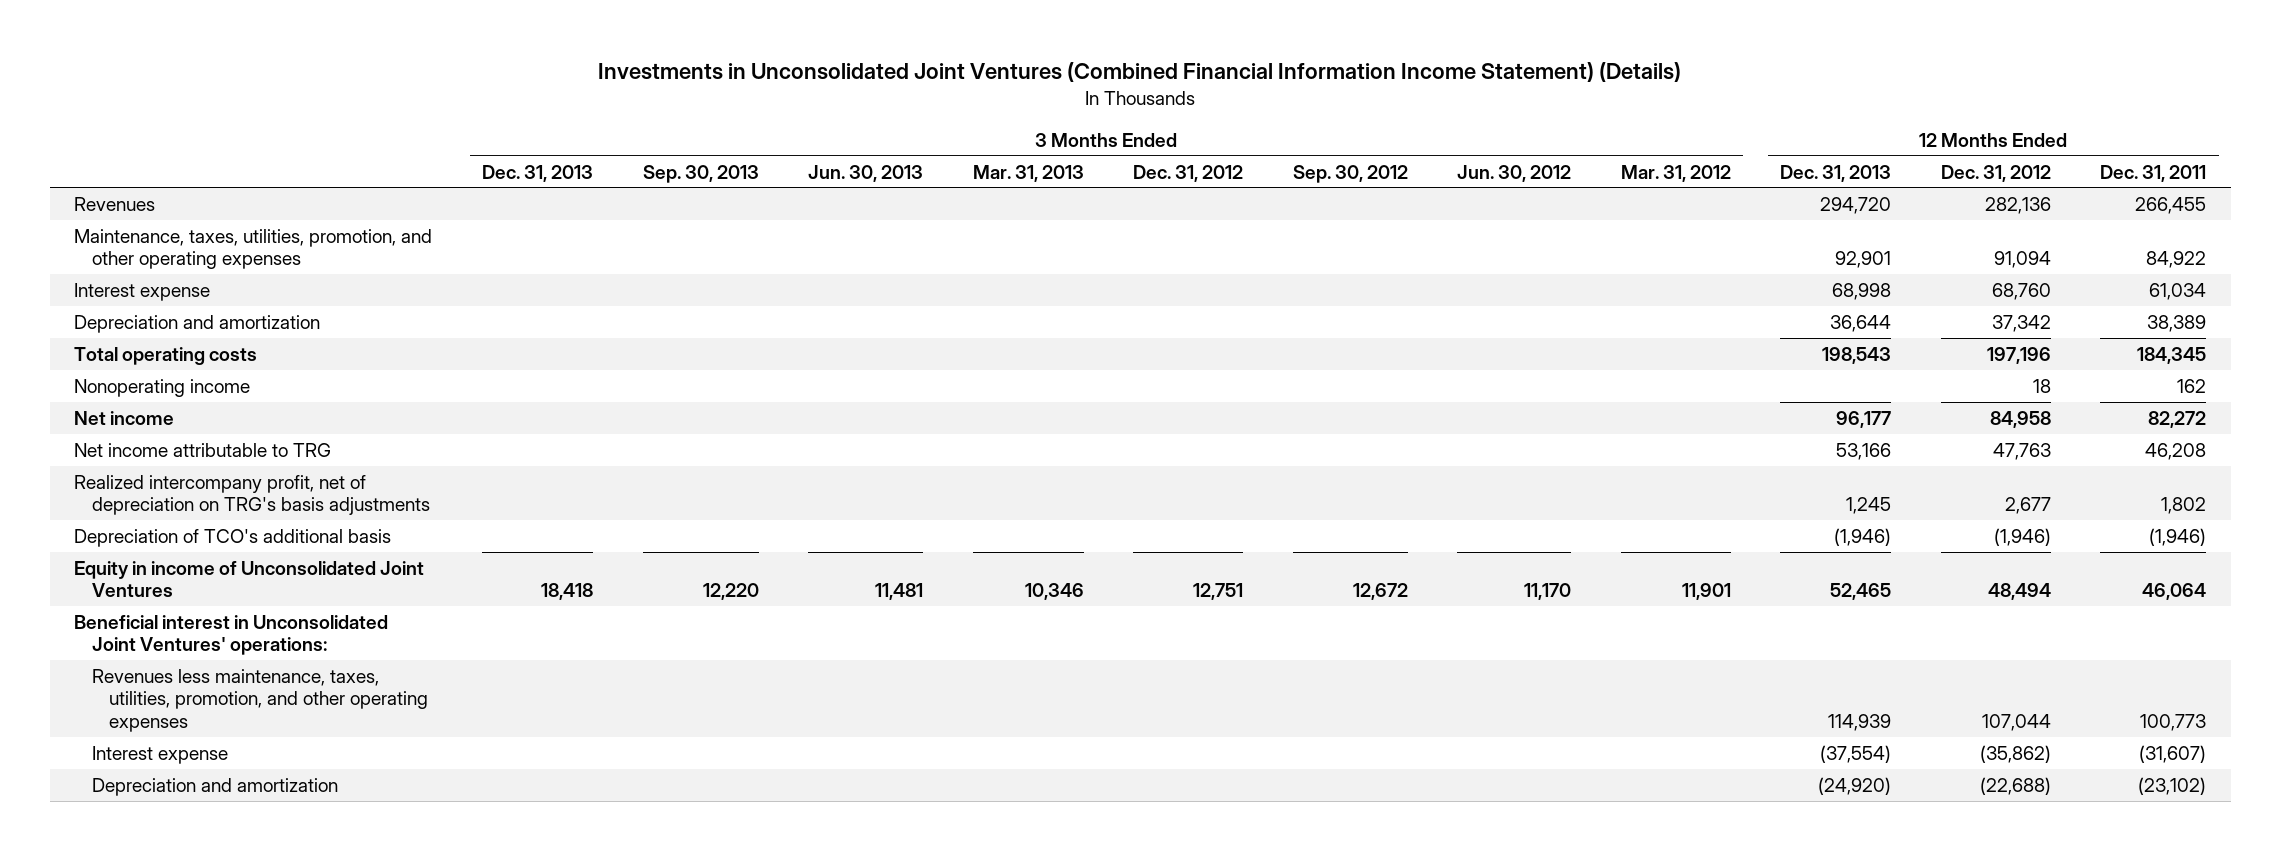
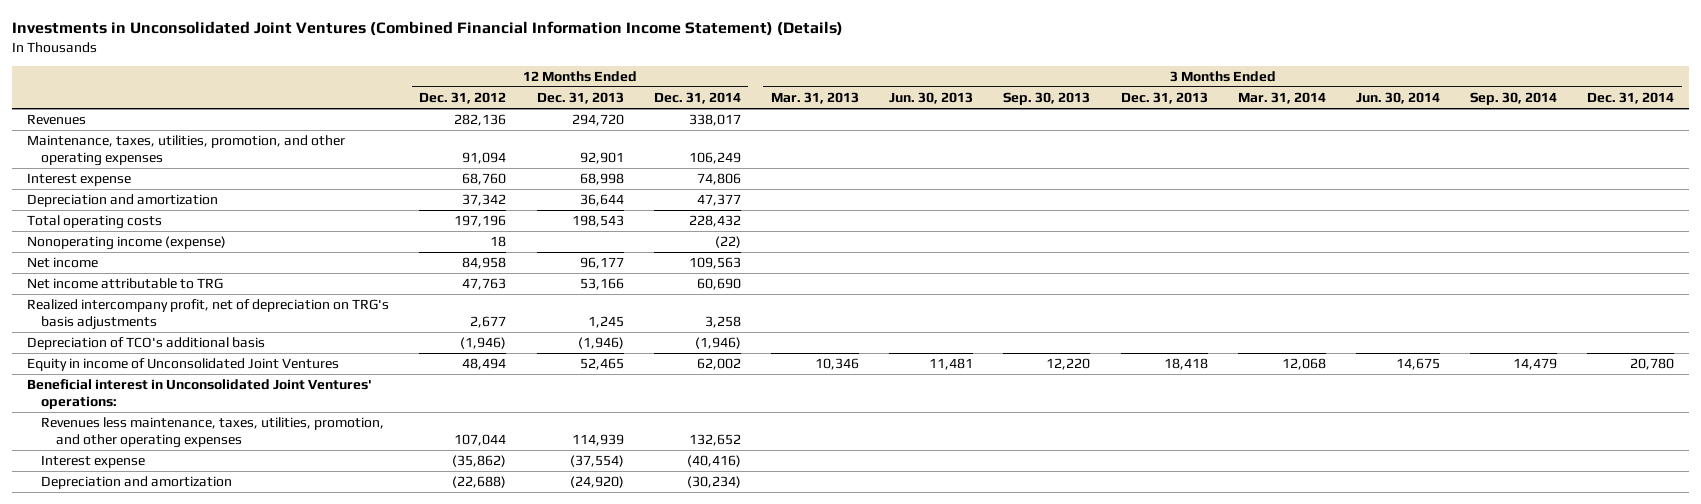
[1133,164,1244,182] Dec. 31, 2012 -> none
[1292,164,1408,183] Sep. 30, 2012 -> none
[1457,164,1572,182] Jun. 30, 2012 -> none
[1620,164,1731,182] Mar. 31, 2012 -> none
[2100,164,2207,182] Dec. 31, 2011 -> none
none -> [653,91,741,104] Dec. 31, 2014
none -> [1237,91,1326,104] Mar. 31, 2014
none -> [1355,91,1440,104] Jun. 30, 2014
none -> [1470,91,1558,105] Sep. 30, 2014
none -> [1587,91,1675,104] Dec. 31, 2014
[74,378,251,397] Nonoperating income -> [27,236,227,251] Nonoperating income (expense)

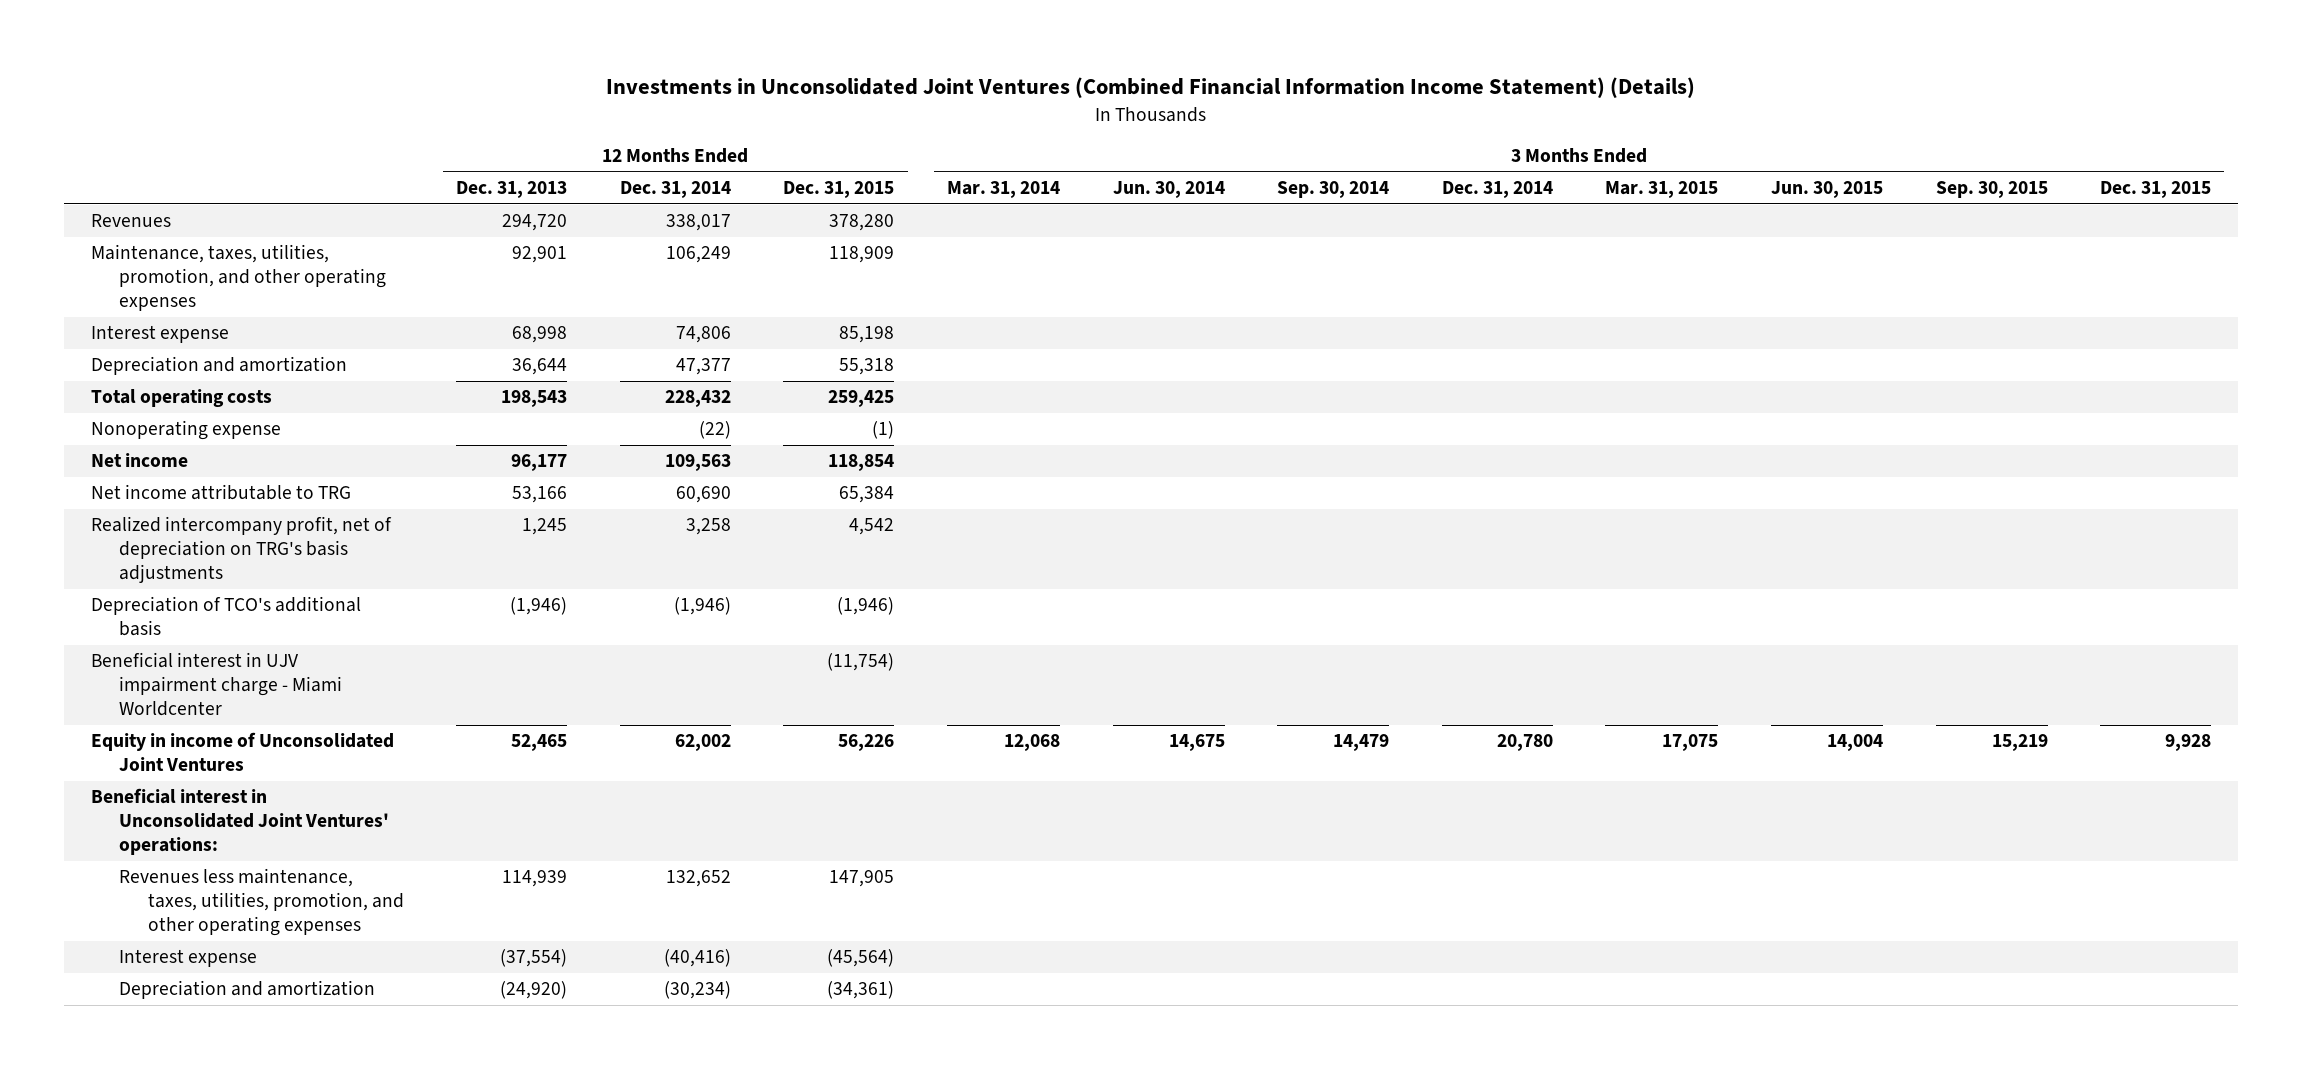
[419,91,507,104] Dec. 31, 2012 -> none
[770,91,859,104] Mar. 31, 2013 -> none
[889,91,974,104] Jun. 30, 2013 -> none
[1003,91,1091,105] Sep. 30, 2013 -> none
[1120,91,1208,104] Dec. 31, 2013 -> none
none -> [783,181,895,199] Dec. 31, 2015
none -> [1605,181,1719,199] Mar. 31, 2015
none -> [1771,181,1884,199] Jun. 30, 2015
none -> [1935,181,2048,199] Sep. 30, 2015
none -> [2100,181,2212,199] Dec. 31, 2015
[27,236,227,251] Nonoperating income (expense) -> [90,420,281,441] Nonoperating expense
none -> [90,652,343,717] Beneficial interest in UJV impairment charge - Miami Worldcenter

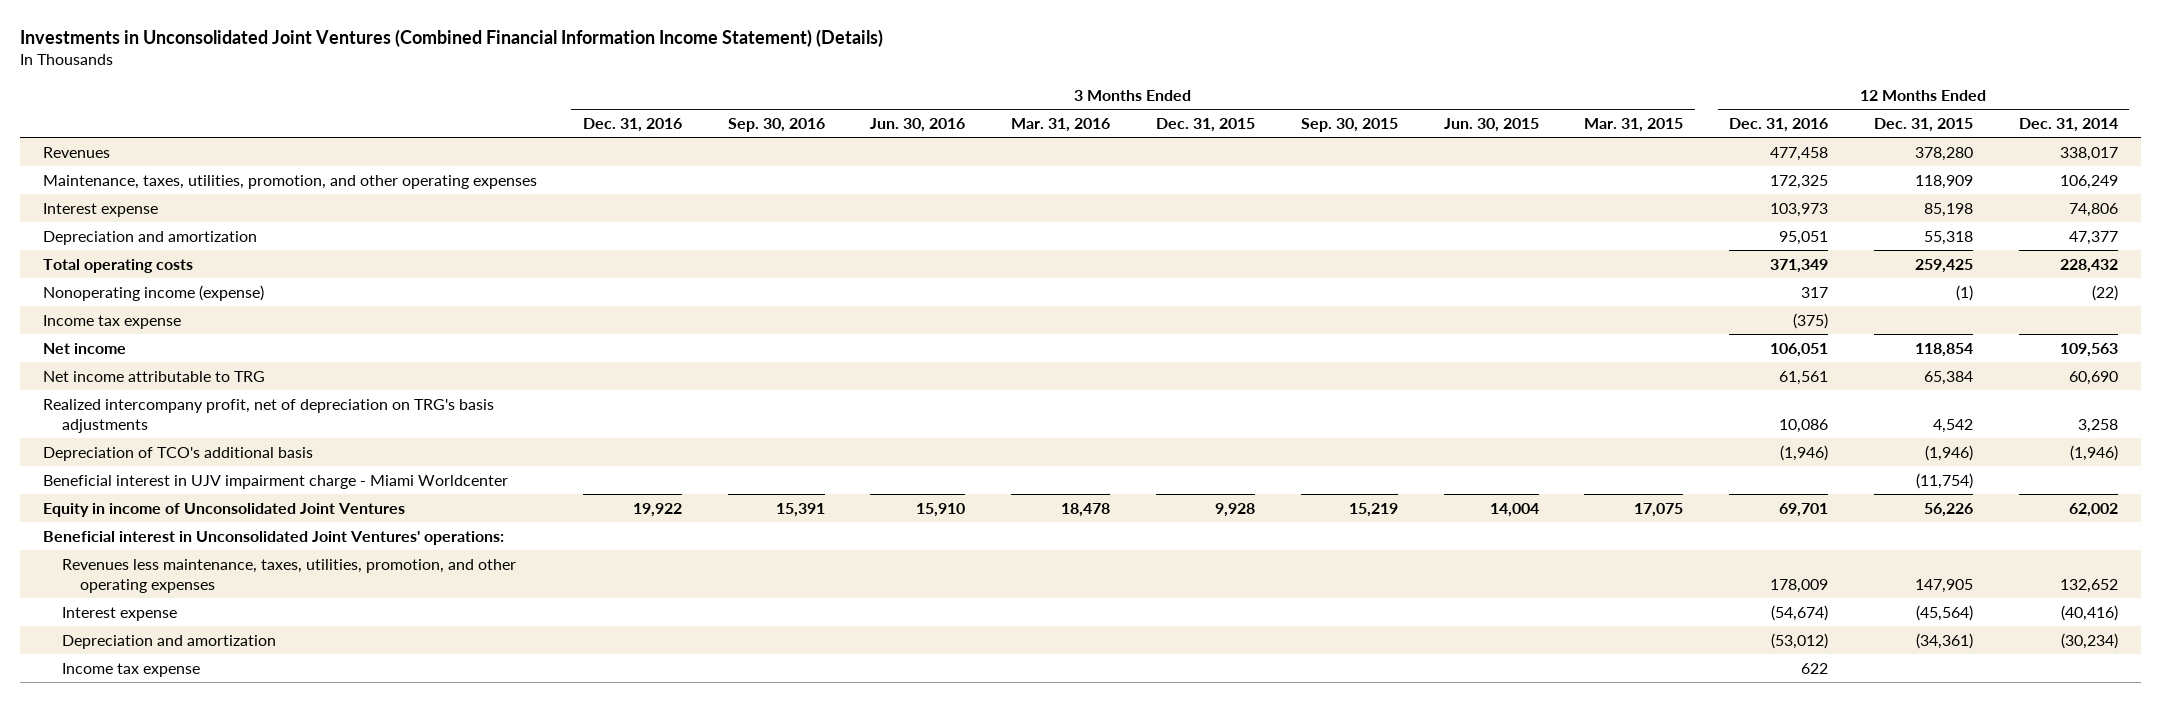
[456,181,568,199] Dec. 31, 2013 -> none
[947,181,1061,199] Mar. 31, 2014 -> none
[1112,181,1225,199] Jun. 30, 2014 -> none
[1277,181,1390,199] Sep. 30, 2014 -> none
[1441,181,1553,199] Dec. 31, 2014 -> none
none -> [582,117,682,132] Dec. 31, 2016
none -> [727,117,825,132] Sep. 30, 2016
none -> [870,117,966,132] Jun. 30, 2016
none -> [1011,117,1111,132] Mar. 31, 2016
none -> [1729,117,1829,132] Dec. 31, 2016
[90,420,281,441] Nonoperating expense -> [43,284,265,301] Nonoperating income (expense)
none -> [43,314,182,329] Income tax expense
none -> [61,662,200,677] Income tax expense

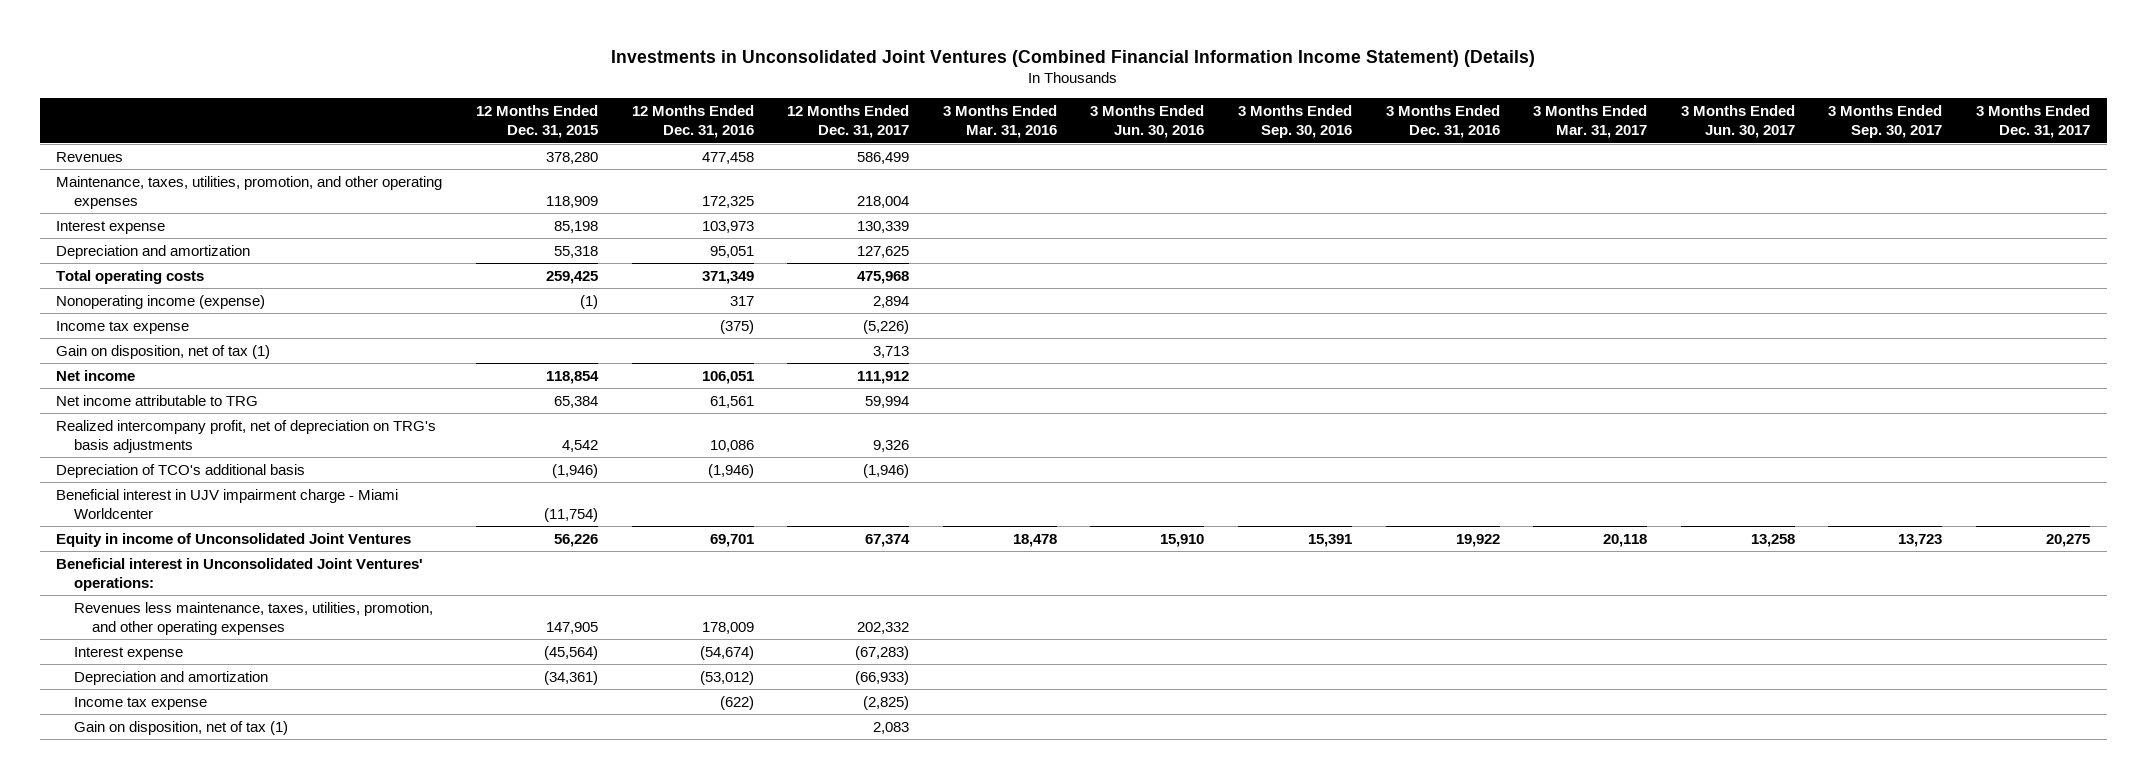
[1155,117,1255,132] Dec. 31, 2015 -> none
[1300,117,1398,132] Sep. 30, 2015 -> none
[1443,117,1539,132] Jun. 30, 2015 -> none
[1584,117,1684,132] Mar. 31, 2015 -> none
[2018,117,2118,132] Dec. 31, 2014 -> none
none -> [787,105,910,139] 12 Months Ended Dec. 31, 2017
none -> [1533,105,1648,139] 3 Months Ended Mar. 31, 2017
none -> [1680,105,1795,139] 3 Months Ended Jun. 30, 2017
none -> [1828,105,1943,139] 3 Months Ended Sep. 30, 2017
none -> [1975,105,2090,139] 3 Months Ended Dec. 31, 2017
none -> [56,344,271,359] Gain on disposition, net of tax (1)
[1801,662,1829,674] 622 -> [719,695,754,710] (622)
none -> [74,720,289,735] Gain on disposition, net of tax (1)

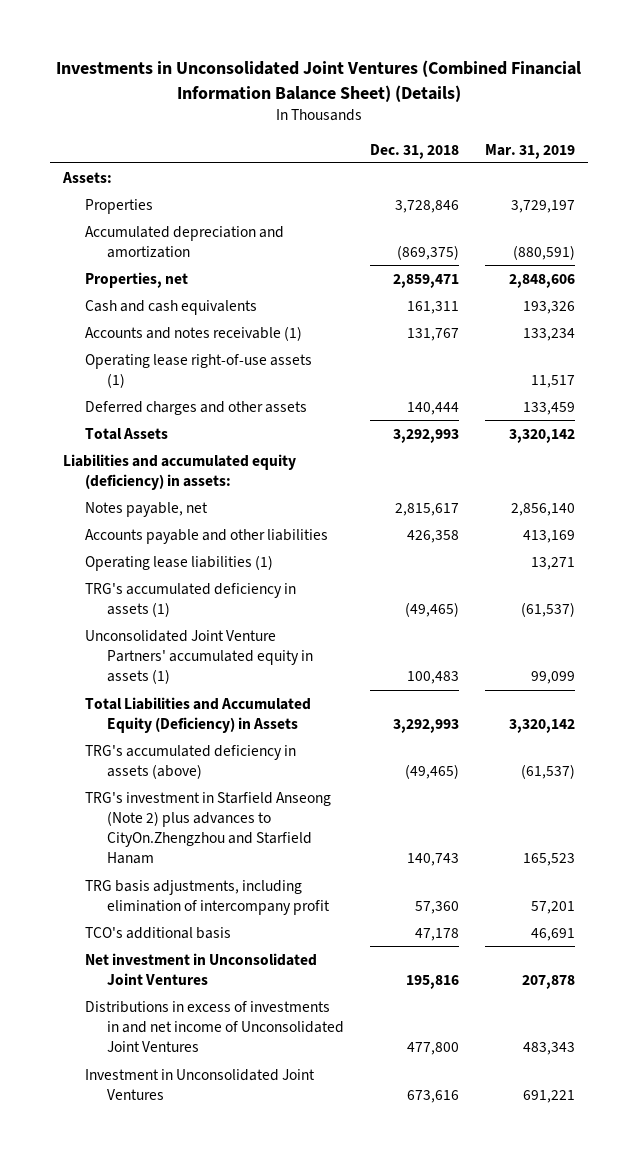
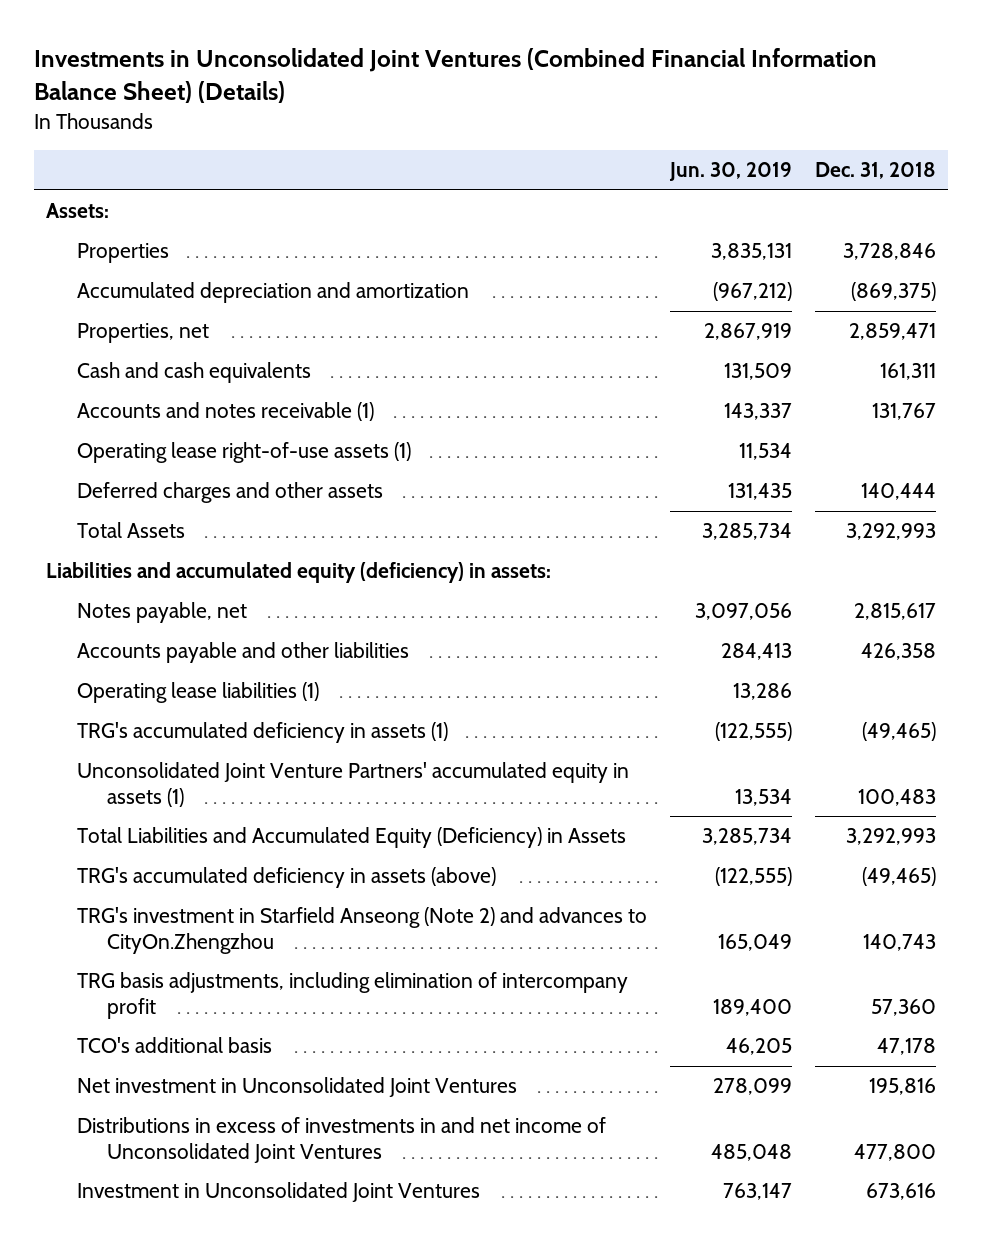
[484,143,575,159] Mar. 31, 2019 -> none
none -> [668,162,792,182] Jun. 30, 2019
[84,791,331,865] TRG's investment in Starfield Anseong (Note 2) plus advances to CityOn.Zhengzhou and Starfield Hanam -> [76,907,647,954] TRG's investment in Starfield Anseong (Note 2) and advances to CityOn.Zhengzhou

